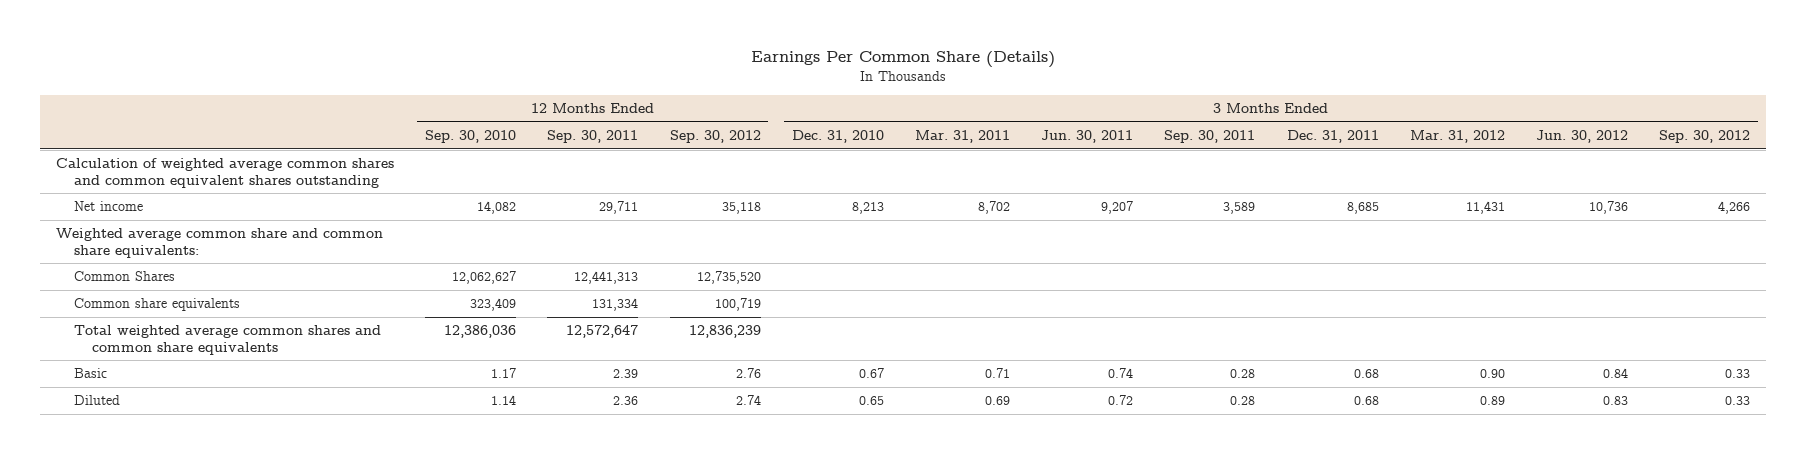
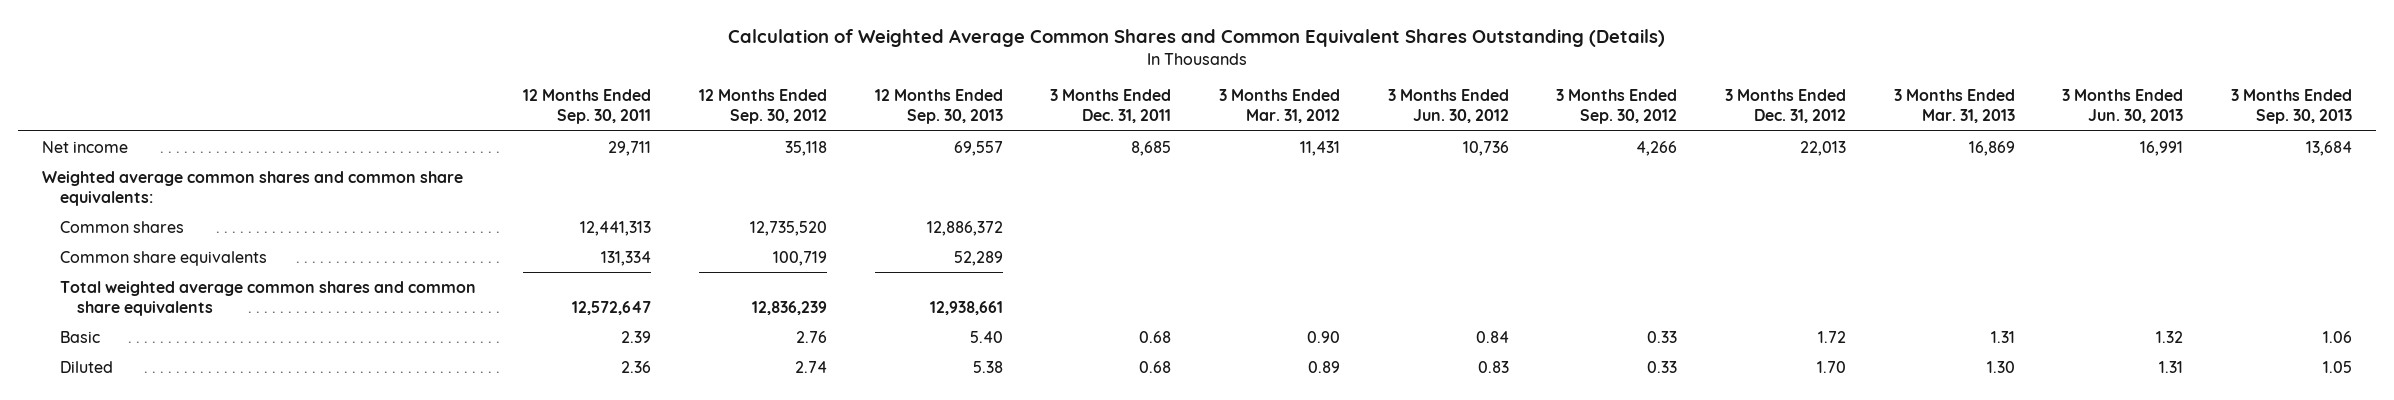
[751,51,1056,69] Earnings Per Common Share (Details) -> [728,29,1666,48] Calculation of Weighted Average Common Shares and Common Equivalent Shares Outstanding (Details)
[425,129,517,143] Sep. 30, 2010 -> none
[791,129,884,143] Dec. 31, 2010 -> none
[914,129,1010,143] Mar. 31, 2011 -> none
[1041,129,1134,143] Jun. 30, 2011 -> none
[1164,129,1256,143] Sep. 30, 2011 -> none
none -> [874,89,1003,125] 12 Months Ended Sep. 30, 2013
none -> [1725,89,1847,124] 3 Months Ended Dec. 31, 2012
none -> [1893,89,2015,124] 3 Months Ended Mar. 31, 2013
none -> [2062,89,2184,124] 3 Months Ended Jun. 30, 2013
none -> [2231,89,2353,125] 3 Months Ended Sep. 30, 2013
[56,158,395,188] Calculation of weighted average common shares and common equivalent shares outstanding -> none
[56,228,384,258] Weighted average common share and common share equivalents: -> [42,170,464,206] Weighted average common shares and common share equivalents:
[74,271,176,282] Common Shares -> [59,220,184,233] Common shares

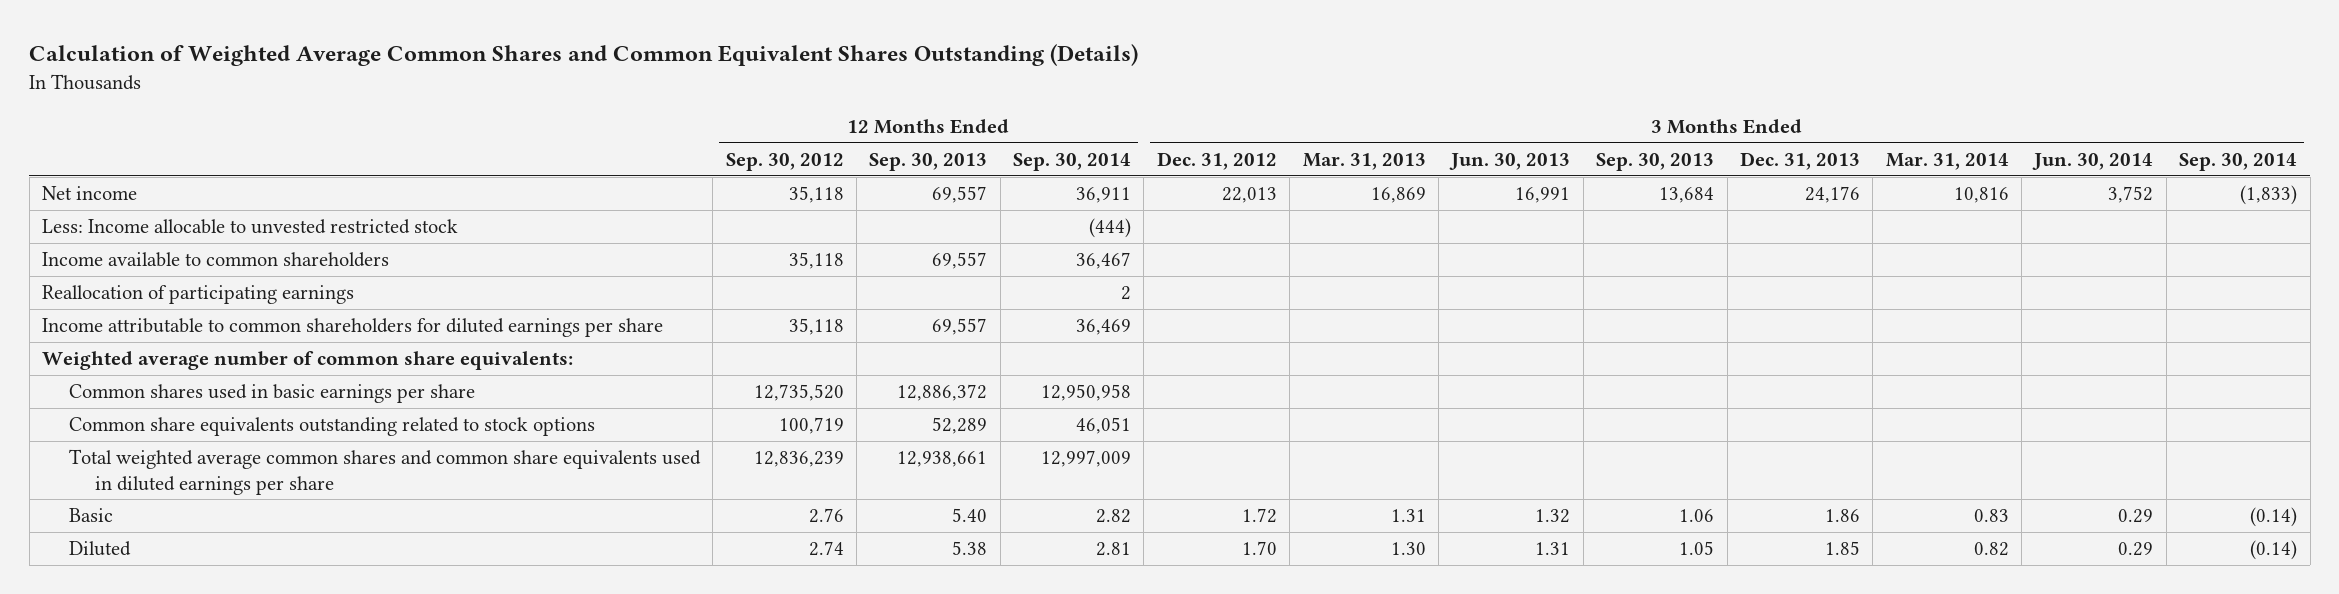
[523,89,652,125] 12 Months Ended Sep. 30, 2011 -> none
[1050,89,1172,124] 3 Months Ended Dec. 31, 2011 -> none
[1219,89,1341,124] 3 Months Ended Mar. 31, 2012 -> none
[1387,89,1509,124] 3 Months Ended Jun. 30, 2012 -> none
[1556,89,1678,125] 3 Months Ended Sep. 30, 2012 -> none
none -> [1013,153,1132,172] Sep. 30, 2014
none -> [1739,152,1860,171] Dec. 31, 2013
none -> [1885,153,2009,171] Mar. 31, 2014
none -> [2032,153,2154,171] Jun. 30, 2014
none -> [2179,153,2298,172] Sep. 30, 2014
none -> [42,219,459,235] Less: Income allocable to unvested restricted stock
none -> [42,252,390,268] Income available to common shareholders
none -> [42,285,355,305] Reallocation of participating earnings
none -> [42,318,664,338] Income attributable to common shareholders for diluted earnings per share
[42,170,464,206] Weighted average common shares and common share equivalents: -> [42,351,574,371] Weighted average number of common share equivalents:
[59,220,184,233] Common shares -> [68,384,475,404] Common shares used in basic earnings per share
[59,250,267,266] Common share equivalents -> [68,417,595,437] Common share equivalents outstanding related to stock options
[59,280,476,316] Total weighted average common shares and common share equivalents -> [68,449,701,495] Total weighted average common shares and common share equivalents used in diluted earnings per share

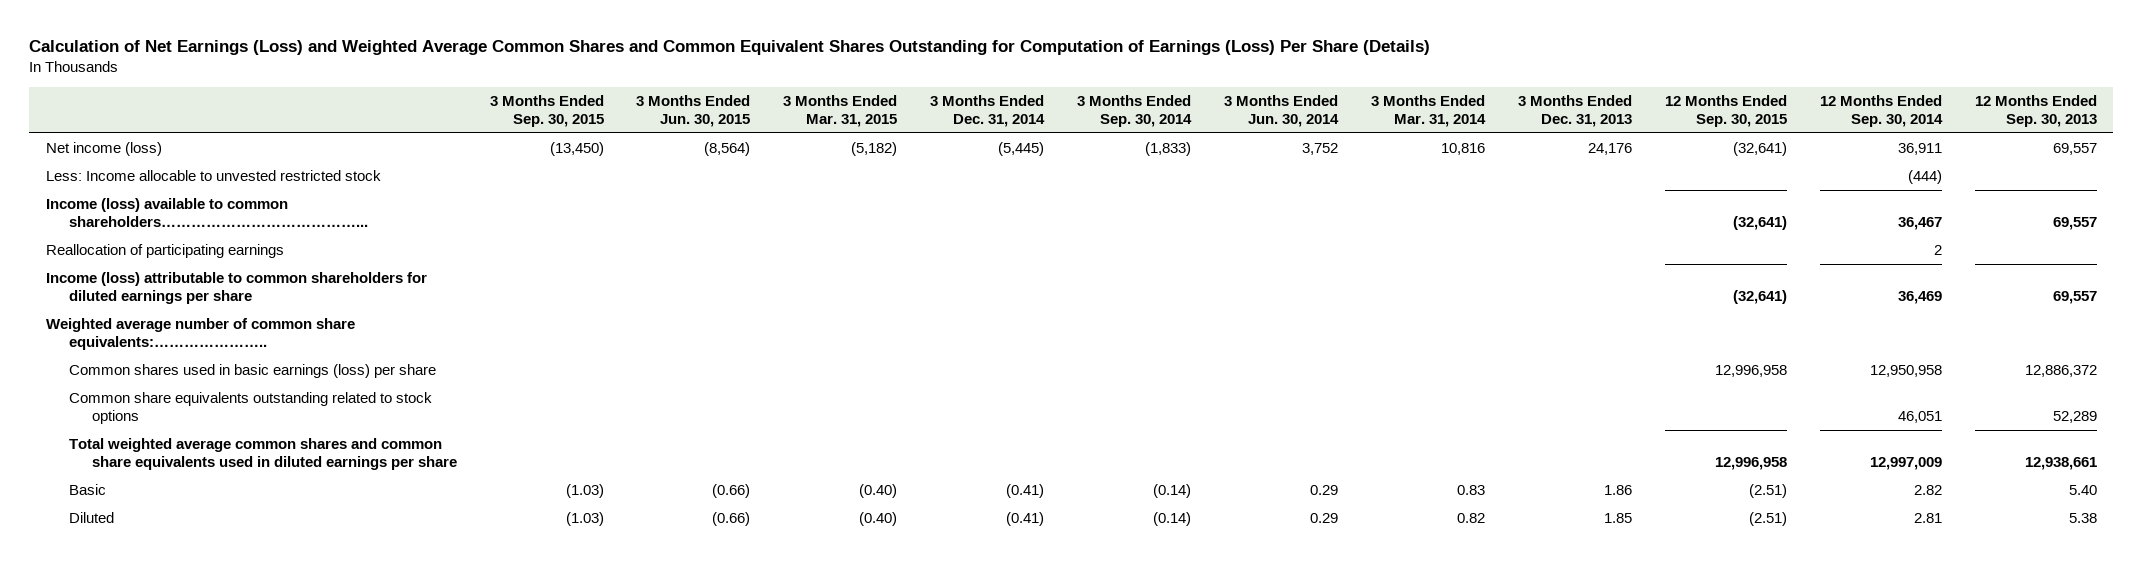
[29,44,1139,67] Calculation of Weighted Average Common Shares and Common Equivalent Shares Outstanding (Details) -> [29,40,1431,56] Calculation of Net Earnings (Loss) and Weighted Average Common Shares and Common Equivalent Shares Outstanding for Computation of Earnings (Loss) Per Share (Details)
[725,153,844,172] Sep. 30, 2012 -> none
[1156,152,1277,171] Dec. 31, 2012 -> none
[1302,153,1426,171] Mar. 31, 2013 -> none
[1449,153,1571,171] Jun. 30, 2013 -> none
[1596,153,1715,172] Sep. 30, 2013 -> none
none -> [489,95,604,127] 3 Months Ended Sep. 30, 2015
none -> [636,95,751,127] 3 Months Ended Jun. 30, 2015
none -> [783,95,898,127] 3 Months Ended Mar. 31, 2015
none -> [930,95,1046,127] 3 Months Ended Dec. 31, 2014
none -> [1665,95,1788,127] 12 Months Ended Sep. 30, 2015
[42,186,138,201] Net income -> [45,142,162,157] Net income (loss)
[42,252,390,268] Income available to common shareholders -> [45,198,368,227] Income (loss) available to common shareholders…………………………………...
[42,318,664,338] Income attributable to common shareholders for diluted earnings per share -> [45,272,427,304] Income (loss) attributable to common shareholders for diluted earnings per share
[42,351,574,371] Weighted average number of common share equivalents: -> [45,318,355,350] Weighted average number of common share equivalents:…………………..
[68,384,475,404] Common shares used in basic earnings per share -> [68,364,436,379] Common shares used in basic earnings (loss) per share

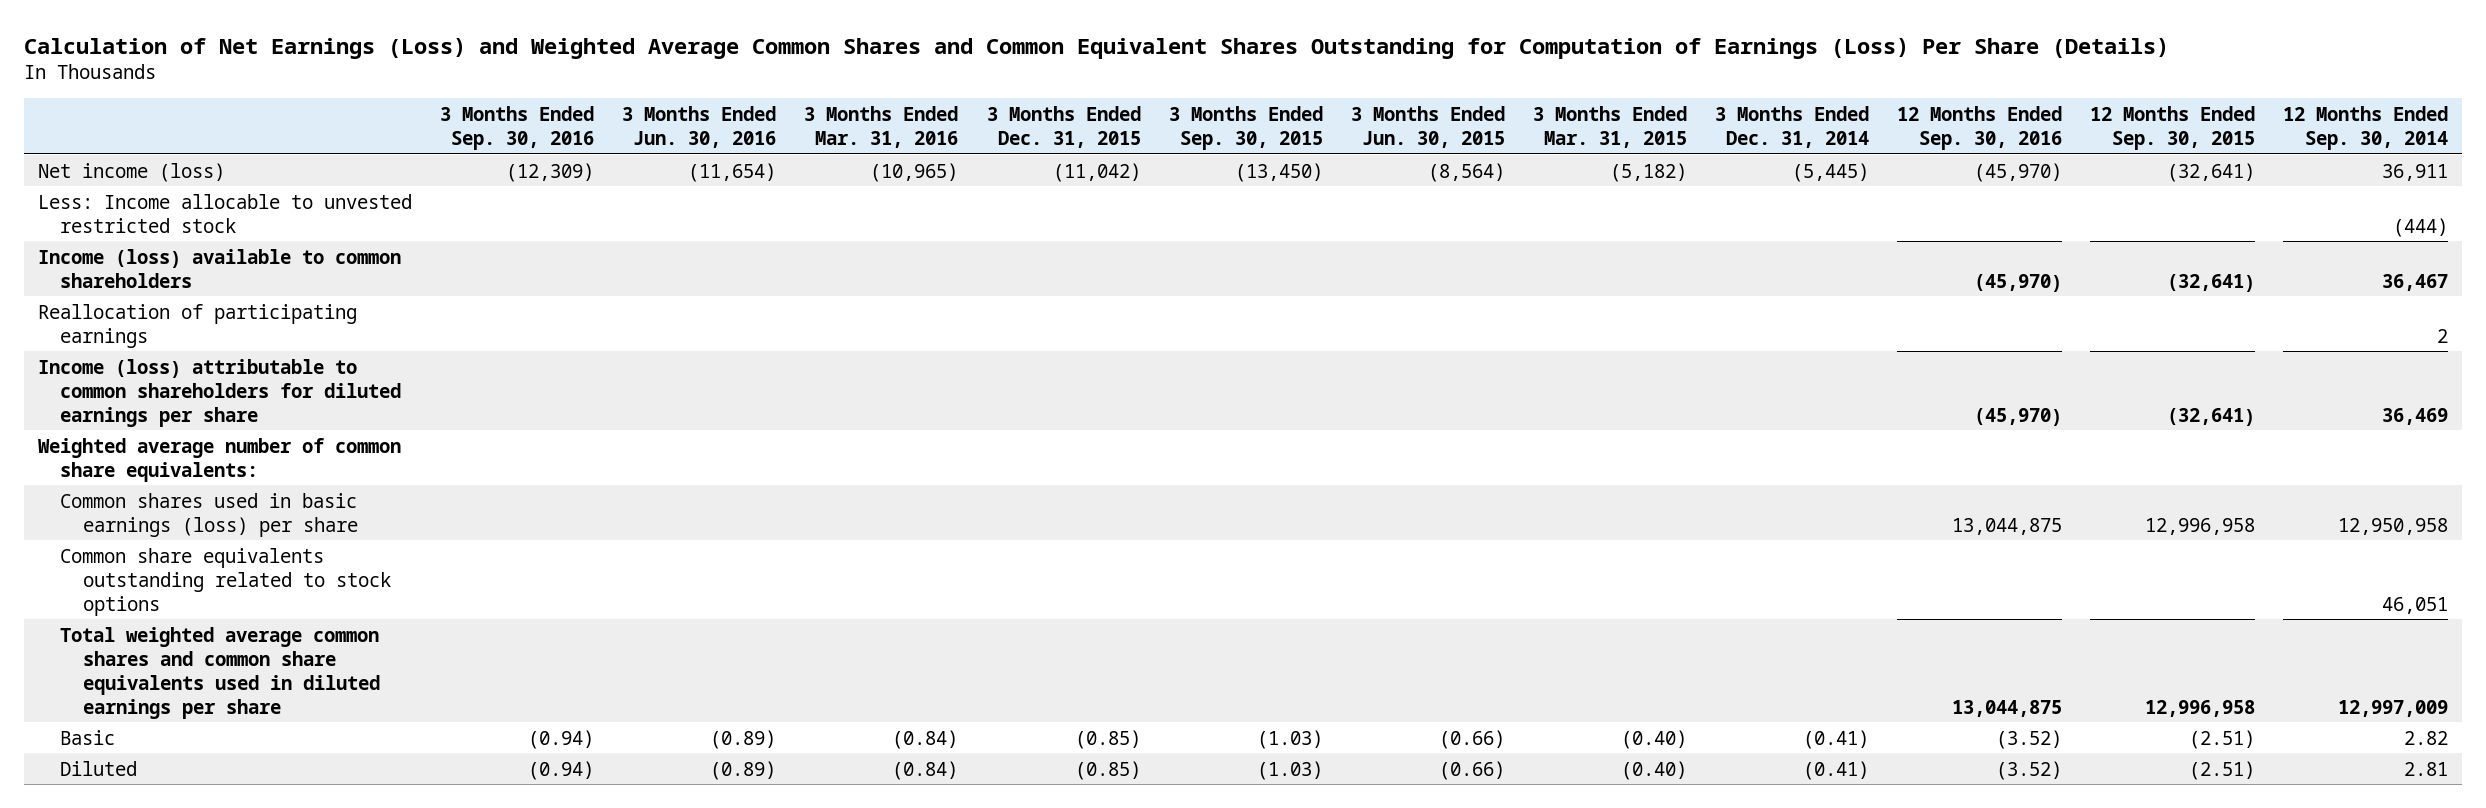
[1077,95,1193,127] 3 Months Ended Sep. 30, 2014 -> none
[1224,95,1340,127] 3 Months Ended Jun. 30, 2014 -> none
[1371,95,1487,127] 3 Months Ended Mar. 31, 2014 -> none
[1518,95,1633,127] 3 Months Ended Dec. 31, 2013 -> none
[1974,95,2097,127] 12 Months Ended Sep. 30, 2013 -> none
none -> [440,105,595,150] 3 Months Ended Sep. 30, 2016
none -> [622,105,777,148] 3 Months Ended Jun. 30, 2016
none -> [804,105,959,148] 3 Months Ended Mar. 31, 2016
none -> [986,105,1141,148] 3 Months Ended Dec. 31, 2015
none -> [1896,105,2062,150] 12 Months Ended Sep. 30, 2016
[45,198,368,227] Income (loss) available to common shareholders…………………………………... -> [38,248,402,288] Income (loss) available to common shareholders
[45,318,355,350] Weighted average number of common share equivalents:………………….. -> [38,437,402,482] Weighted average number of common share equivalents:

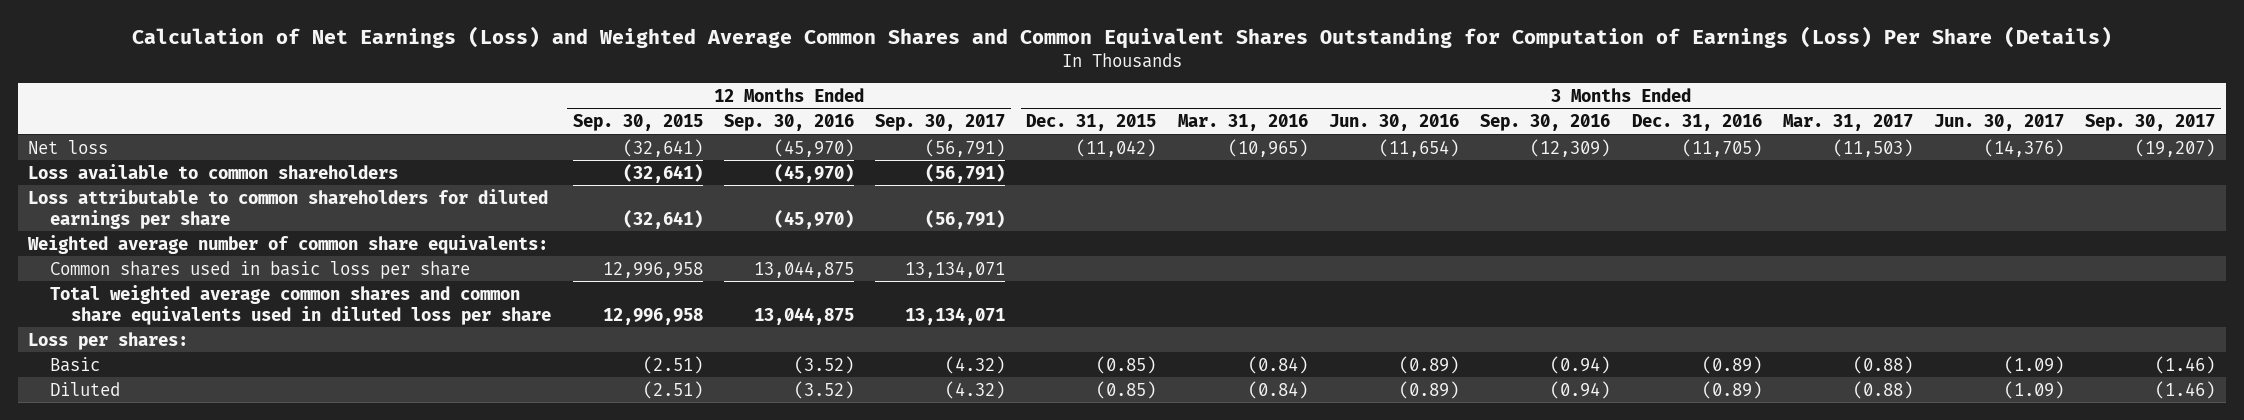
[1168,105,1323,150] 3 Months Ended Sep. 30, 2015 -> none
[1350,105,1505,148] 3 Months Ended Jun. 30, 2015 -> none
[1532,105,1687,148] 3 Months Ended Mar. 31, 2015 -> none
[1714,105,1869,148] 3 Months Ended Dec. 31, 2014 -> none
[2283,105,2449,150] 12 Months Ended Sep. 30, 2014 -> none
none -> [875,114,1006,132] Sep. 30, 2017
none -> [1631,114,1762,132] Dec. 31, 2016
none -> [1782,114,1913,132] Mar. 31, 2017
none -> [1934,114,2065,132] Jun. 30, 2017
none -> [2085,114,2216,132] Sep. 30, 2017
[38,193,413,233] Less: Income allocable to unvested restricted stock -> none
[38,303,358,348] Reallocation of participating earnings -> none
[38,162,226,182] Net income (loss) -> [28,139,109,154] Net loss
[38,248,402,288] Income (loss) available to common shareholders -> [28,163,399,179] Loss available to common shareholders
[38,358,402,427] Income (loss) attributable to common shareholders for diluted earnings per share -> [28,188,549,229] Loss attributable to common shareholders for diluted earnings per share
[60,547,391,616] Common share equivalents outstanding related to stock options -> none
[60,492,358,537] Common shares used in basic earnings (loss) per share -> [49,260,470,279] Common shares used in basic loss per share
[60,626,380,719] Total weighted average common shares and common share equivalents used in diluted earnings per share -> [49,284,552,325] Total weighted average common shares and common share equivalents used in diluted loss per share
none -> [28,331,189,350] Loss per shares:

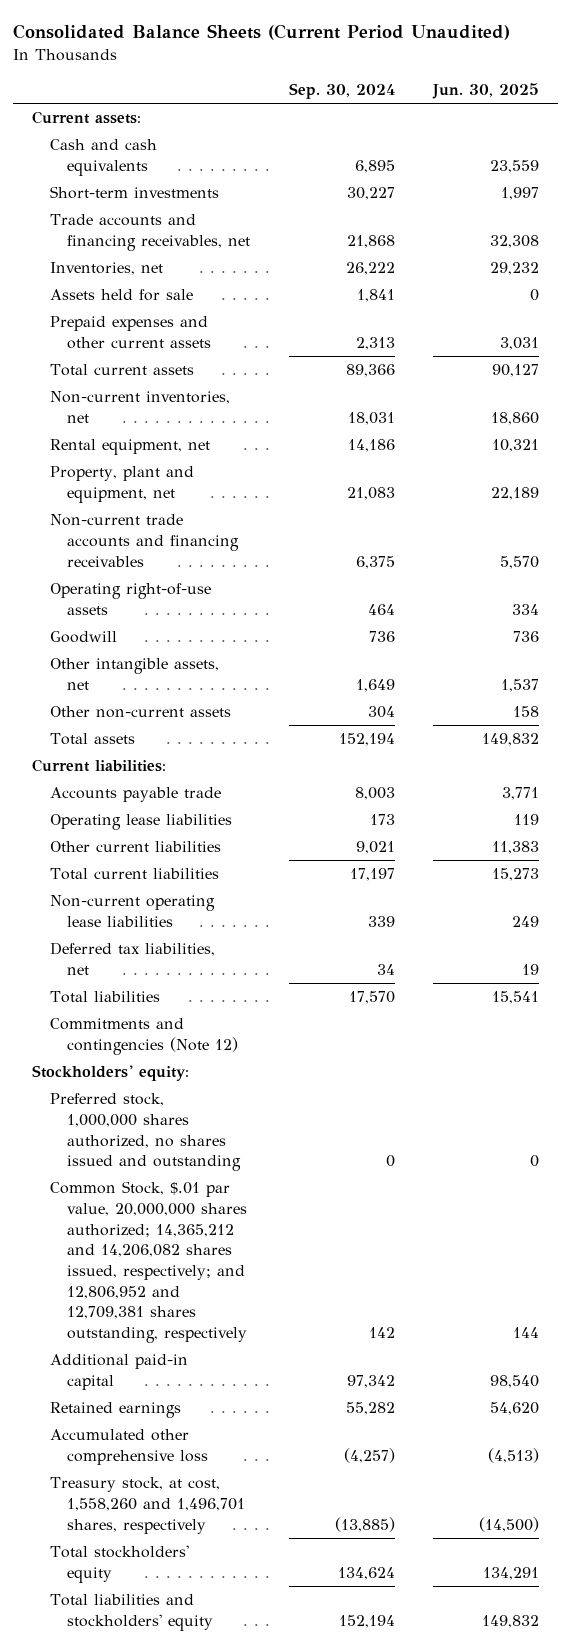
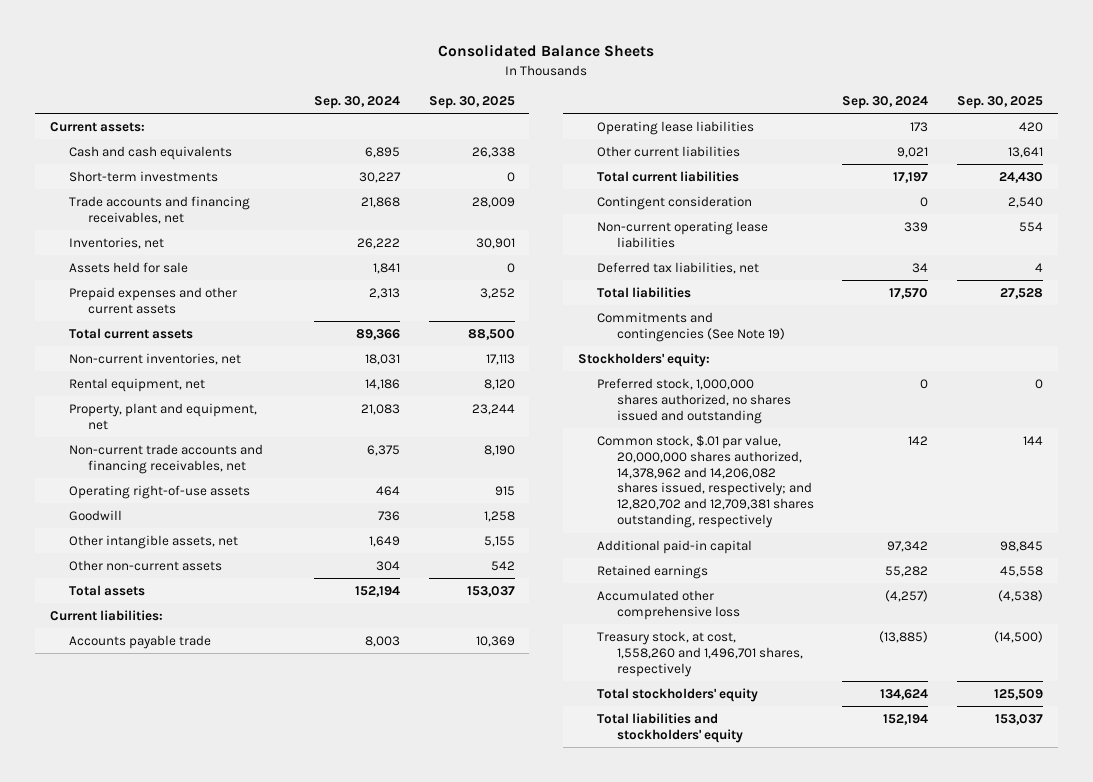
[13,24,511,41] Consolidated Balance Sheets (Current Period Unaudited) -> [438,44,655,58] Consolidated Balance Sheets
[432,83,540,100] Jun. 30, 2025 -> none
none -> [428,95,515,109] Sep. 30, 2025
[49,514,240,567] Non-current trade accounts and financing receivables -> [68,443,263,474] Non-current trade accounts and financing receivables, net
none -> [597,195,753,210] Contingent consideration
[49,1018,239,1055] Commitments and contingencies (Note 12) -> [597,311,785,342] Commitments and contingencies (See Note 19)
[49,1181,248,1344] Common Stock, $.01 par value, 20,000,000 shares authorized; 14,365,212 and 14,206,082 shares issued, respectively; and 12,806,952 and 12,709,381 shares outstanding, respectively -> [597,434,814,529] Common stock, $.01 par value, 20,000,000 shares authorized, 14,378,962 and 14,206,082 shares issued, respectively; and 12,820,702 and 12,709,381 shares outstanding, respectively

